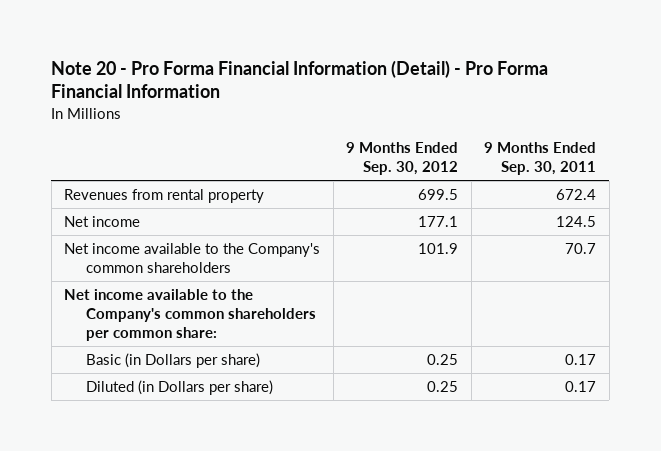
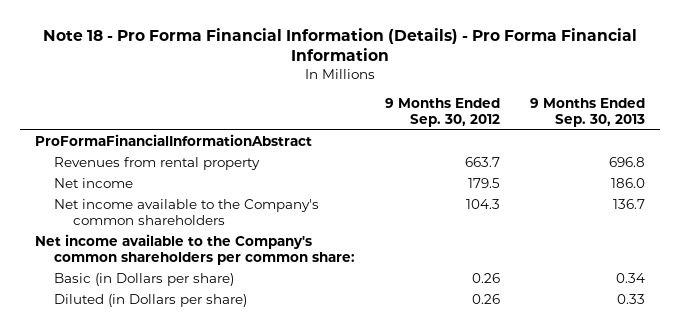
[51,59,549,99] Note 20 - Pro Forma Financial Information (Detail) - Pro Forma Financial Information -> [42,27,637,62] Note 18 - Pro Forma Financial Information (Details) - Pro Forma Financial Information
[484,142,597,175] 9 Months Ended Sep. 30, 2011 -> none
none -> [529,97,645,127] 9 Months Ended Sep. 30, 2013
none -> [34,134,312,147] ProFormaFinancialInformationAbstract
[418,189,459,201] 699.5 -> [464,157,500,168] 663.7
[418,216,459,228] 177.1 -> [467,178,500,189] 179.5
[418,243,459,255] 101.9 -> [465,199,500,210] 104.3
[427,354,459,366] 0.25 -> [471,273,500,284] 0.26
[427,381,459,393] 0.25 -> [471,294,500,305] 0.26

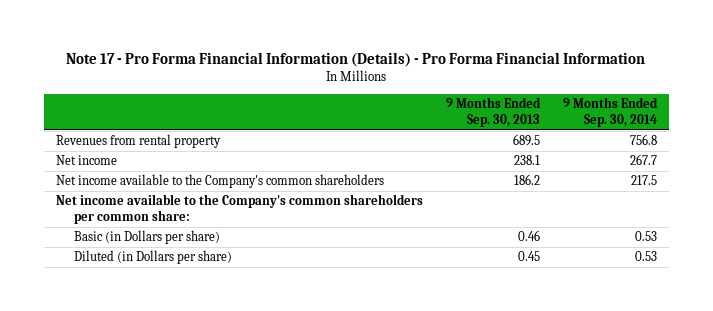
[42,27,637,62] Note 18 - Pro Forma Financial Information (Details) - Pro Forma Financial Information -> [66,51,646,67] Note 17 - Pro Forma Financial Information (Details) - Pro Forma Financial Information
[384,97,500,127] 9 Months Ended Sep. 30, 2012 -> none
none -> [562,97,658,128] 9 Months Ended Sep. 30, 2014
[34,134,312,147] ProFormaFinancialInformationAbstract -> none
[608,157,645,168] 696.8 -> [512,134,540,147] 689.5
[610,178,645,189] 186.0 -> [513,155,540,166] 238.1
[612,199,645,210] 136.7 -> [513,174,540,186] 186.2
[615,273,645,284] 0.34 -> [517,230,540,242] 0.46
[616,294,645,305] 0.33 -> [517,251,540,262] 0.45

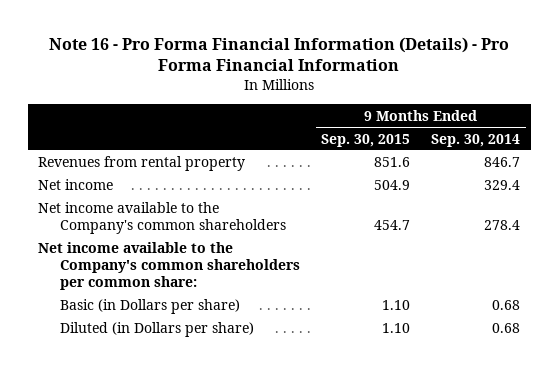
[66,51,646,67] Note 17 - Pro Forma Financial Information (Details) - Pro Forma Financial Information -> [49,36,510,72] Note 16 - Pro Forma Financial Information (Details) - Pro Forma Financial Information
[445,97,541,128] 9 Months Ended Sep. 30, 2013 -> none
none -> [321,133,411,147] Sep. 30, 2015
[629,134,657,146] 756.8 -> [484,157,521,168] 846.7
[629,154,657,166] 267.7 -> [484,180,521,191] 329.4
[630,175,657,186] 217.5 -> [484,220,521,231] 278.4
[634,231,657,242] 0.53 -> [492,300,521,311] 0.68
[634,251,657,262] 0.53 -> [492,323,521,334] 0.68

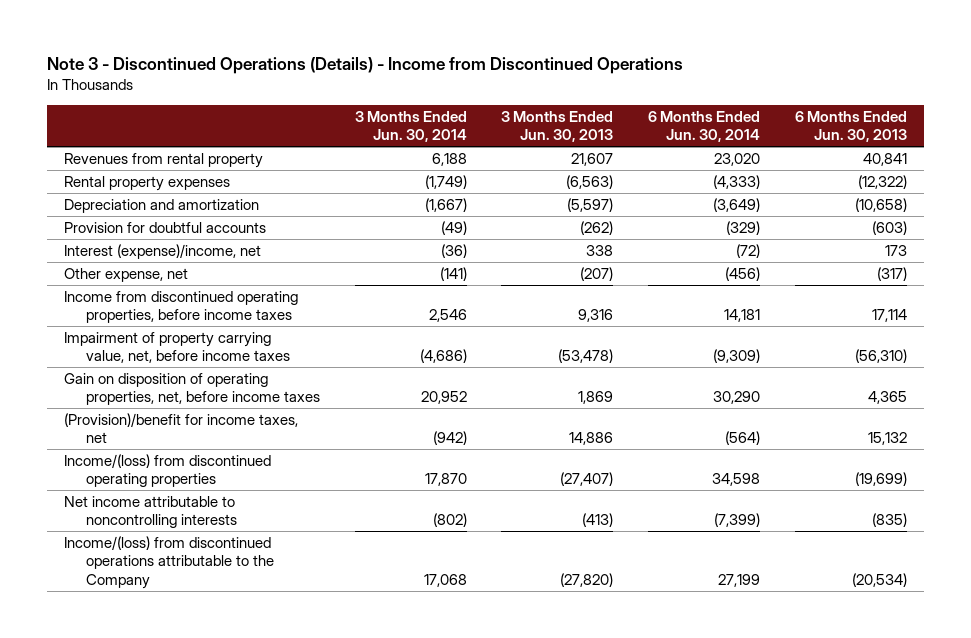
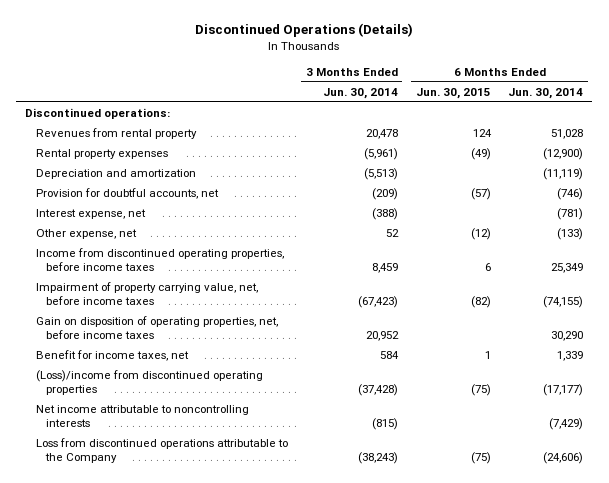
[46,57,683,75] Note 3 - Discontinued Operations (Details) - Income from Discontinued Operations -> [195,23,414,38] Discontinued Operations (Details)
[501,110,614,143] 3 Months Ended Jun. 30, 2013 -> none
[794,110,907,143] 6 Months Ended Jun. 30, 2013 -> none
none -> [415,87,491,99] Jun. 30, 2015
none -> [25,108,171,120] Discontinued operations:
[431,152,467,166] 6,188 -> [365,129,398,140] 20,478
[714,152,761,166] 23,020 -> [551,129,584,140] 51,028
[424,174,467,189] (1,749) -> [363,148,398,161] (5,961)
[713,174,761,189] (4,333) -> [543,148,584,161] (12,900)
[424,197,467,212] (1,667) -> [363,168,398,181] (5,513)
[713,197,761,212] (3,649) -> [543,168,584,181] (11,119)
[64,221,267,233] Provision for doubtful accounts -> [35,188,219,200] Provision for doubtful accounts, net
[440,220,467,235] (49) -> [371,188,398,201] (209)
[726,220,761,235] (329) -> [557,188,584,201] (746)
[64,243,262,259] Interest (expense)/income, net -> [35,209,146,220] Interest expense, net
[440,243,467,258] (36) -> [371,208,398,221] (388)
[736,243,761,258] (72) -> [557,208,584,221] (781)
[439,266,467,281] (141) -> [385,229,399,238] 52
[725,266,761,281] (456) -> [557,228,584,241] (133)
[428,309,467,323] 2,546 -> [371,263,398,274] 8,459
[724,309,761,323] 14,181 -> [551,263,584,274] 25,349
[419,349,467,364] (4,686) -> [357,296,398,309] (67,423)
[713,349,761,364] (9,309) -> [543,296,584,309] (74,155)
[64,412,299,444] (Provision)/benefit for income taxes, net -> [35,350,189,362] Benefit for income taxes, net
[432,431,467,446] (942) -> [379,351,399,360] 584
[725,431,761,446] (564) -> [557,351,584,362] 1,339
[64,453,272,488] Income/(loss) from discontinued operating properties -> [35,370,263,396] (Loss)/income from discontinued operating properties
[424,473,467,487] 17,870 -> [357,384,398,397] (37,428)
[712,473,761,487] 34,598 -> [543,384,584,397] (17,177)
[432,513,467,528] (802) -> [371,418,398,431] (815)
[714,513,761,528] (7,399) -> [549,418,584,431] (7,429)
[64,535,274,590] Income/(loss) from discontinued operations attributable to the Company -> [35,438,288,464] Loss from discontinued operations attributable to the Company
[423,574,467,588] 17,068 -> [357,452,398,465] (38,243)
[718,574,761,588] 27,199 -> [543,452,584,465] (24,606)

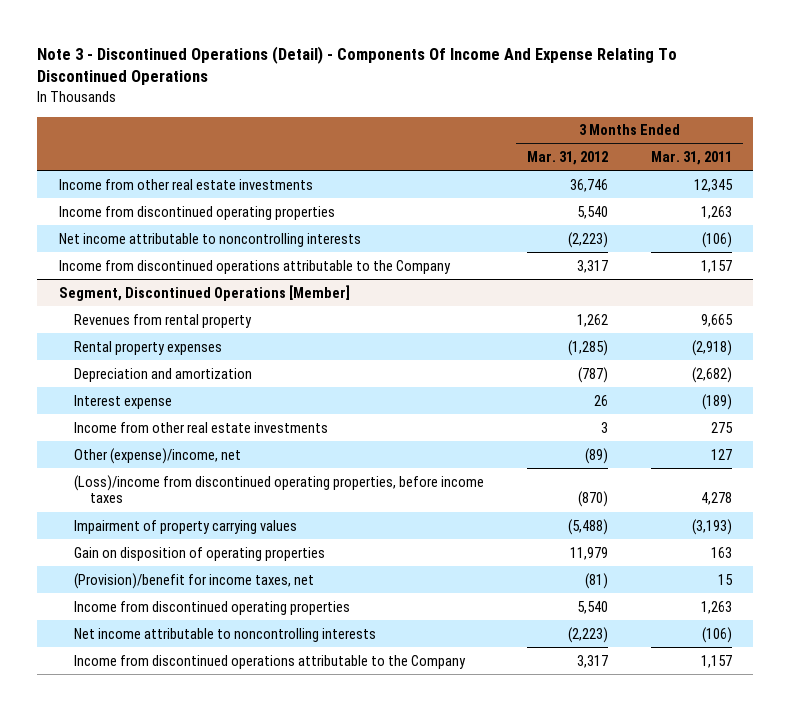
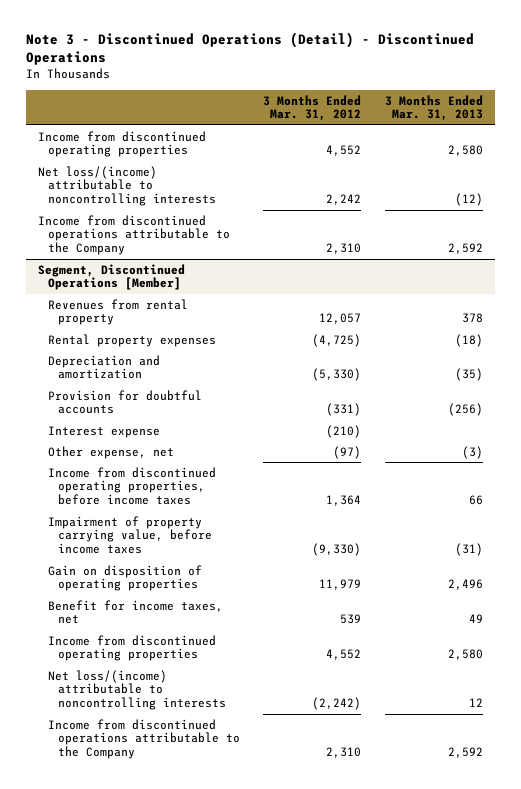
[37,45,678,86] Note 3 - Discontinued Operations (Detail) - Components Of Income And Expense Relating To Discontinued Operations -> [25,32,474,66] Note 3 - Discontinued Operations (Detail) - Discontinued Operations
[651,151,733,166] Mar. 31, 2011 -> none
none -> [384,94,483,122] 3 Months Ended Mar. 31, 2013
[58,178,313,190] Income from other real estate investments -> none
[577,205,609,219] 5,540 -> [326,145,362,157] 4,552
[58,232,361,247] Net income attributable to noncontrolling interests -> [37,165,216,207] Net loss/(income) attributable to noncontrolling interests
[568,231,609,248] (2,223) -> [326,194,362,206] 2,242
[577,259,609,273] 3,317 -> [326,243,362,255] 2,310
[74,421,329,433] Income from other real estate investments -> none
[577,313,609,327] 1,262 -> [319,313,362,325] 12,057
[568,339,609,356] (1,285) -> [312,333,362,347] (4,725)
[578,366,609,383] (787) -> [312,368,362,382] (5,330)
none -> [47,389,202,415] Provision for doubtful accounts
[594,394,609,406] 26 -> [326,424,362,438] (210)
[74,447,242,464] Other (expense)/income, net -> [47,445,174,459] Other expense, net
[585,447,609,464] (89) -> [333,445,362,459] (97)
[74,474,485,504] (Loss)/income from discontinued operating properties, before income taxes -> [47,466,216,506] Income from discontinued operating properties, before income taxes
[578,491,609,508] (870) -> [326,495,362,507] 1,364
[74,519,298,534] Impairment of property carrying values -> [47,515,212,555] Impairment of property carrying value, before income taxes
[568,518,609,535] (5,488) -> [312,543,362,557] (9,330)
[74,572,315,589] (Provision)/benefit for income taxes, net -> [47,599,223,625] Benefit for income taxes, net
[585,572,609,589] (81) -> [340,614,362,625] 539
[577,600,609,614] 5,540 -> [326,649,362,661] 4,552
[74,627,377,642] Net income attributable to noncontrolling interests -> [47,669,226,711] Net loss/(income) attributable to noncontrolling interests
[568,626,609,643] (2,223) -> [312,697,362,711] (2,242)
[577,654,609,668] 3,317 -> [326,747,362,759] 2,310

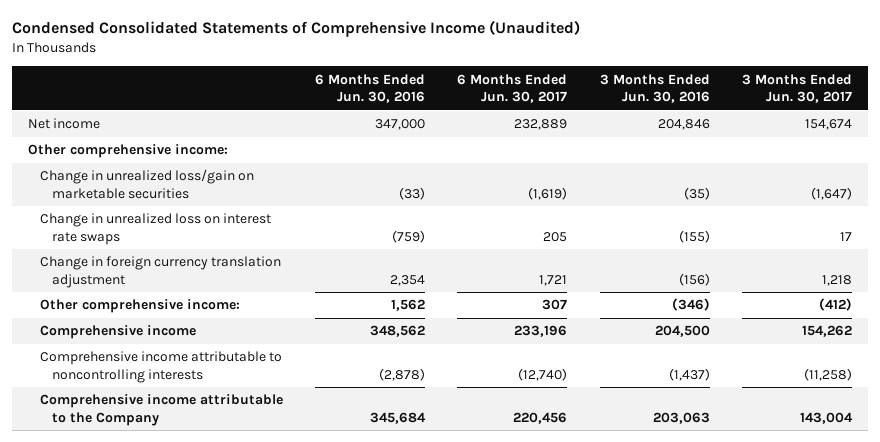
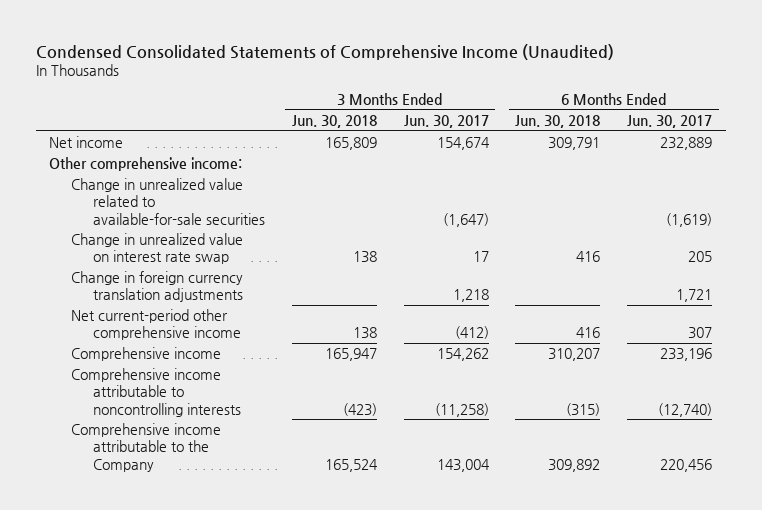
[315,73,426,104] 6 Months Ended Jun. 30, 2016 -> none
[599,73,710,104] 3 Months Ended Jun. 30, 2016 -> none
none -> [291,114,377,128] Jun. 30, 2018
none -> [515,114,601,128] Jun. 30, 2018
[39,169,254,199] Change in unrealized loss/gain on marketable securities -> [71,178,265,225] Change in unrealized value related to available-for-sale securities
[39,213,271,245] Change in unrealized loss on interest rate swaps -> [71,233,244,265] Change in unrealized value on interest rate swap
[39,256,281,288] Change in foreign currency translation adjustment -> [71,271,244,303] Change in foreign currency translation adjustments
[39,299,240,314] Other comprehensive income: -> [71,309,241,341] Net current-period other comprehensive income

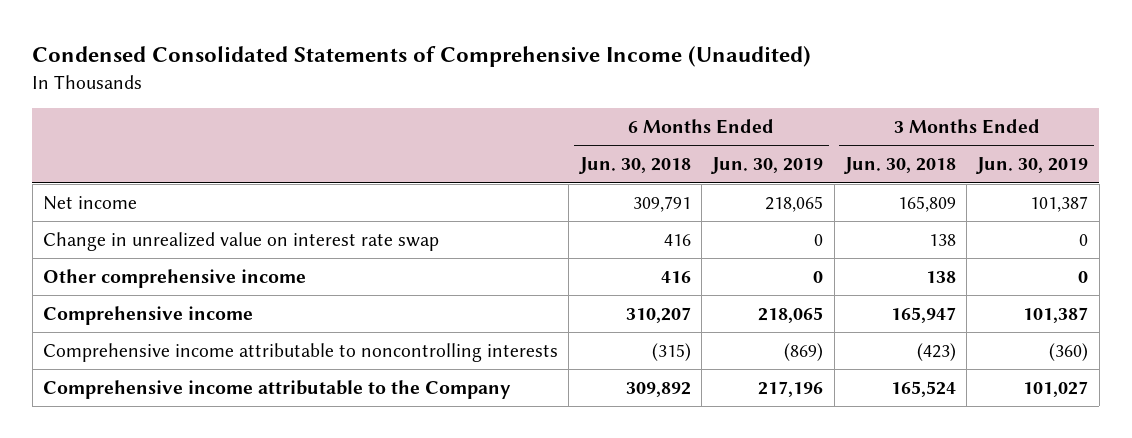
[403,114,489,128] Jun. 30, 2017 -> none
[627,114,713,128] Jun. 30, 2017 -> none
none -> [711,157,824,175] Jun. 30, 2019
none -> [976,157,1089,175] Jun. 30, 2019
[49,157,243,172] Other comprehensive income: -> none
[71,178,265,225] Change in unrealized value related to available-for-sale securities -> none
[71,271,244,303] Change in foreign currency translation adjustments -> none
[71,309,241,341] Net current-period other comprehensive income -> [43,268,307,288] Other comprehensive income

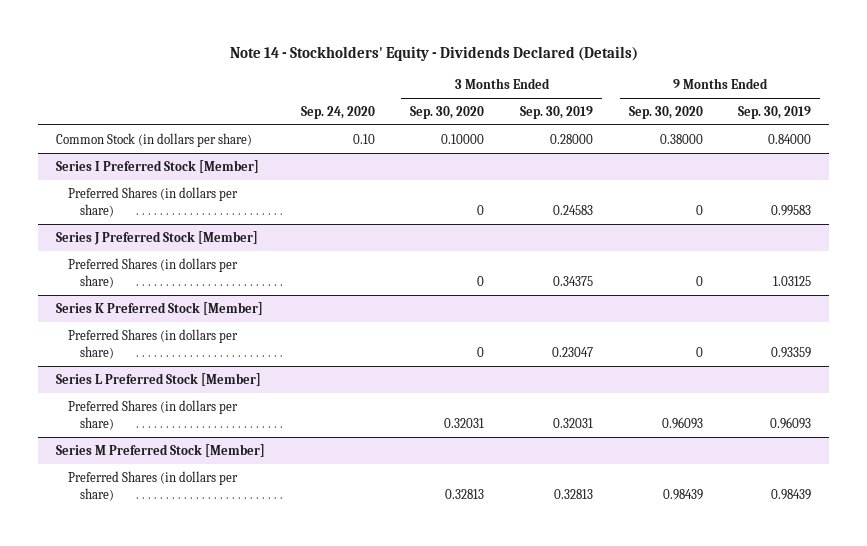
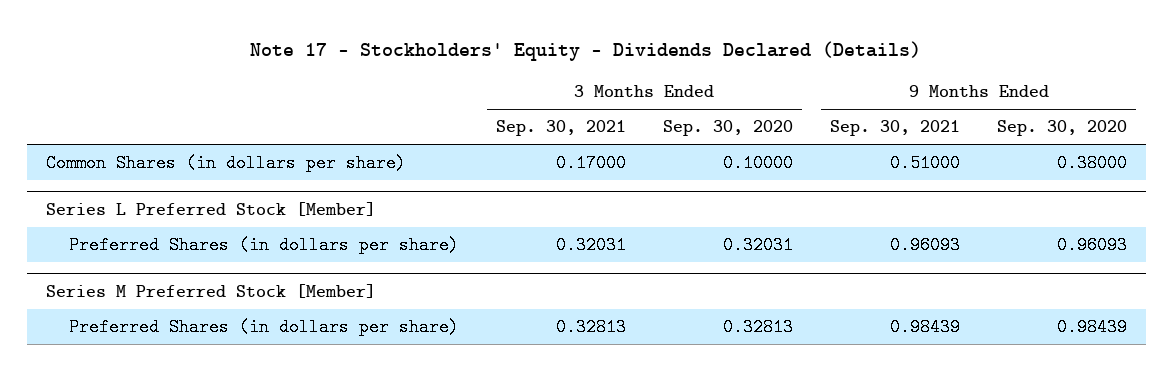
[229,46,638,62] Note 14 - Stockholders' Equity - Dividends Declared (Details) -> [250,40,922,61] Note 17 - Stockholders' Equity - Dividends Declared (Details)
[300,106,375,120] Sep. 24, 2020 -> none
[520,106,594,120] Sep. 30, 2019 -> none
[738,106,812,120] Sep. 30, 2019 -> none
none -> [495,120,626,137] Sep. 30, 2021
none -> [830,120,961,137] Sep. 30, 2021
[55,159,259,173] Series I Preferred Stock [Member] -> none
[67,186,238,217] Preferred Shares (in dollars per share) -> none
[55,230,258,245] Series J Preferred Stock [Member] -> none
[67,257,238,288] Preferred Shares (in dollars per share) -> none
[55,301,263,315] Series K Preferred Stock [Member] -> none
[67,328,238,359] Preferred Shares (in dollars per share) -> none
[55,132,252,147] Common Stock (in dollars per share) -> [45,154,406,173] Common Shares (in dollars per share)

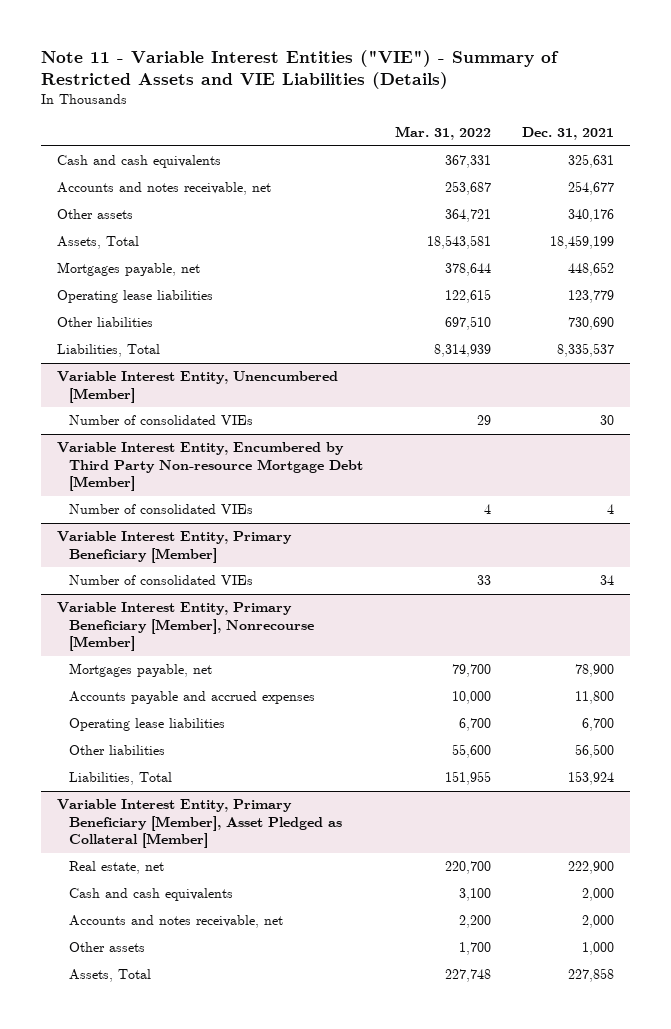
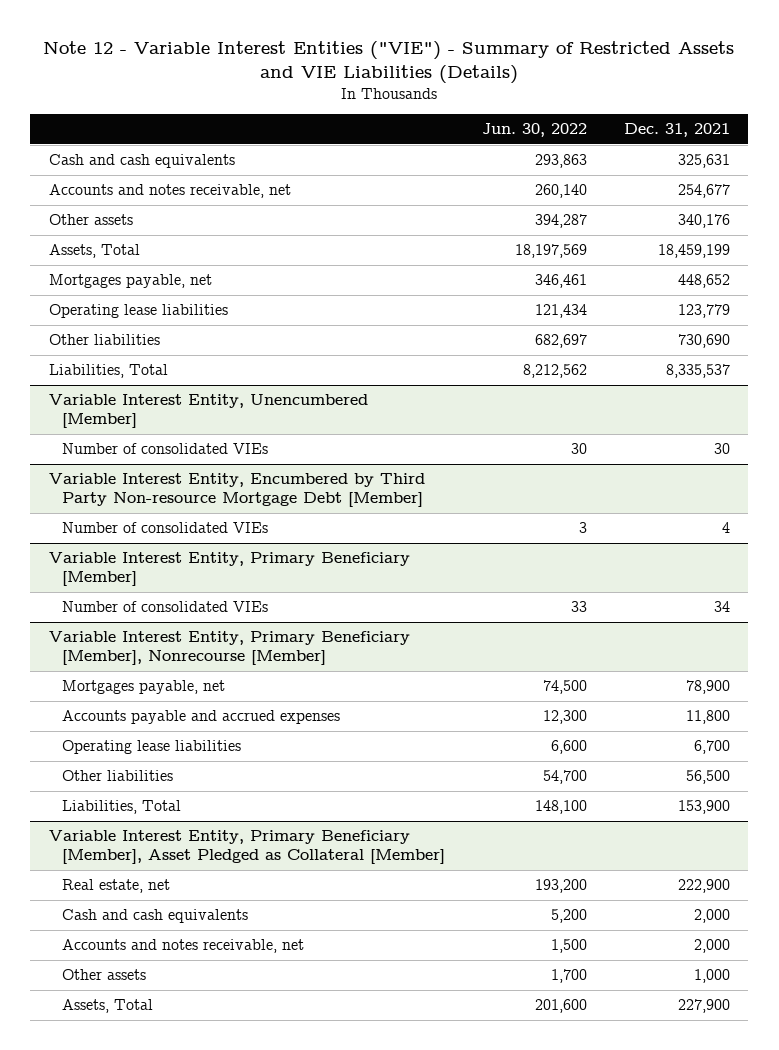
[41,50,560,90] Note 11 - Variable Interest Entities ("VIE") - Summary of Restricted Assets and VIE Liabilities (Details) -> [43,41,735,85] Note 12 - Variable Interest Entities ("VIE") - Summary of Restricted Assets and VIE Liabilities (Details)
[394,126,491,141] Mar. 31, 2022 -> none
none -> [481,123,587,138] Jun. 30, 2022
[568,771,615,786] 153,924 -> [677,800,730,815] 153,900
[568,968,615,983] 227,858 -> [677,999,730,1014] 227,900

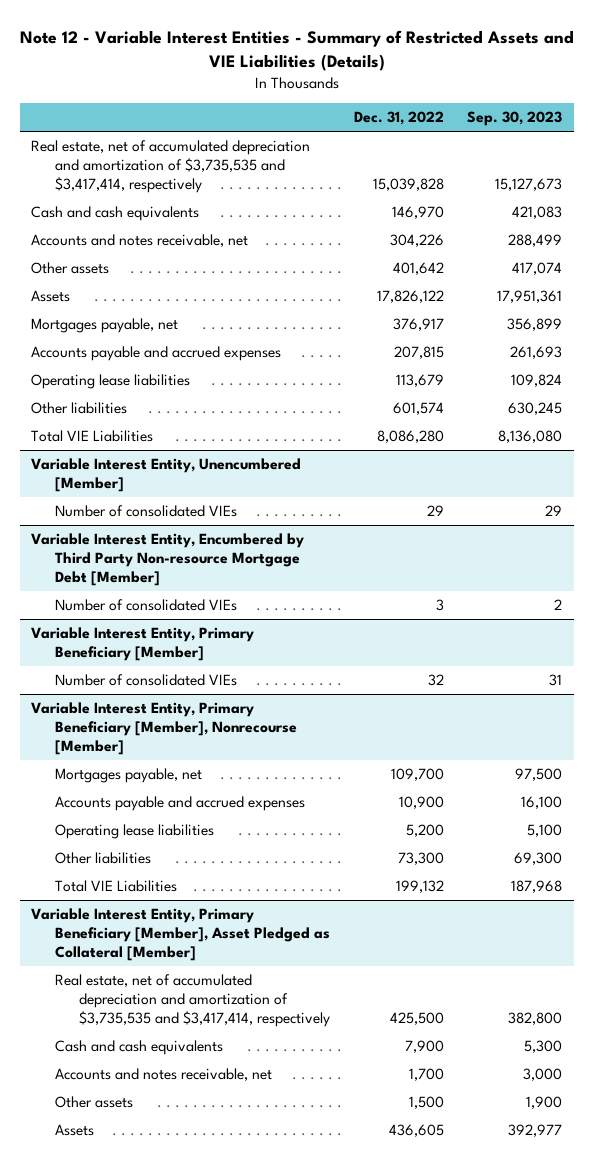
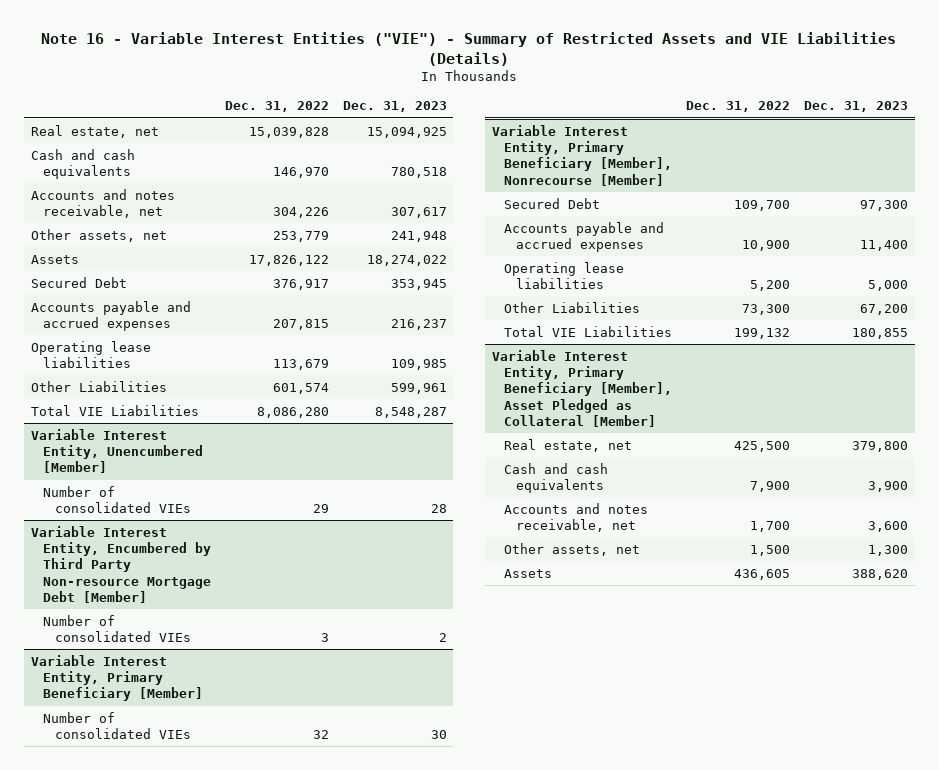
[19,30,574,72] Note 12 - Variable Interest Entities - Summary of Restricted Assets and VIE Liabilities (Details) -> [41,31,897,66] Note 16 - Variable Interest Entities ("VIE") - Summary of Restricted Assets and VIE Liabilities (Details)
[467,111,563,127] Sep. 30, 2023 -> none
none -> [342,101,447,113] Dec. 31, 2023
[31,140,311,194] Real estate, net of accumulated depreciation and amortization of $3,735,535 and $3,417,414, respectively -> [31,124,160,138] Real estate, net
[31,262,110,275] Other assets -> [31,228,168,242] Other assets, net
[392,262,444,276] 401,642 -> [272,230,329,242] 253,779
[31,318,179,334] Mortgages payable, net -> [31,276,128,288] Secured Debt
[31,402,128,415] Other liabilities -> [31,380,168,392] Other Liabilities
[55,768,203,784] Mortgages payable, net -> [504,197,601,209] Secured Debt
[55,852,152,865] Other liabilities -> [504,301,641,313] Other Liabilities
[55,974,331,1028] Real estate, net of accumulated depreciation and amortization of $3,735,535 and $3,417,414, respectively -> [504,438,633,452] Real estate, net
[55,1096,134,1109] Other assets -> [504,542,641,556] Other assets, net

